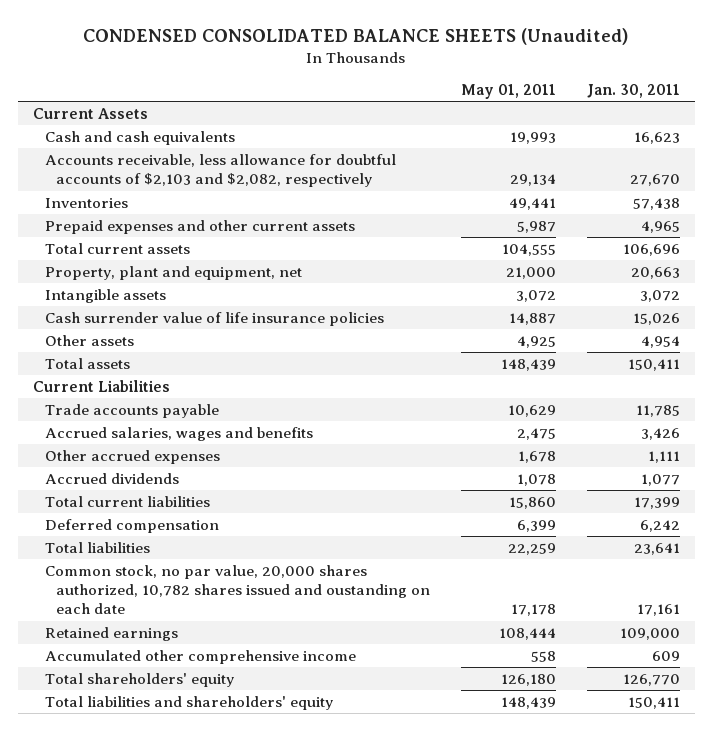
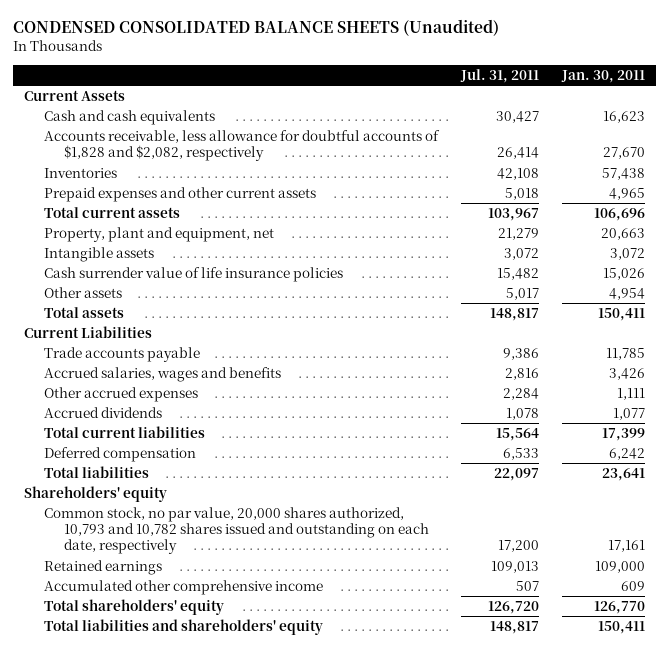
[461,83,557,99] May 01, 2011 -> none
none -> [459,68,539,83] Jul. 31, 2011
[44,154,396,188] Accounts receivable, less allowance for doubtful accounts of $2,103 and $2,082, respectively -> [43,130,440,162] Accounts receivable, less allowance for doubtful accounts of $1,828 and $2,082, respectively
none -> [24,486,168,503] Shareholders' equity
[44,565,431,615] Common stock, no par value, 20,000 shares authorized, 10,782 shares issued and oustanding on each date -> [43,507,429,555] Common stock, no par value, 20,000 shares authorized, 10,793 and 10,782 shares issued and outstanding on each date, respectively

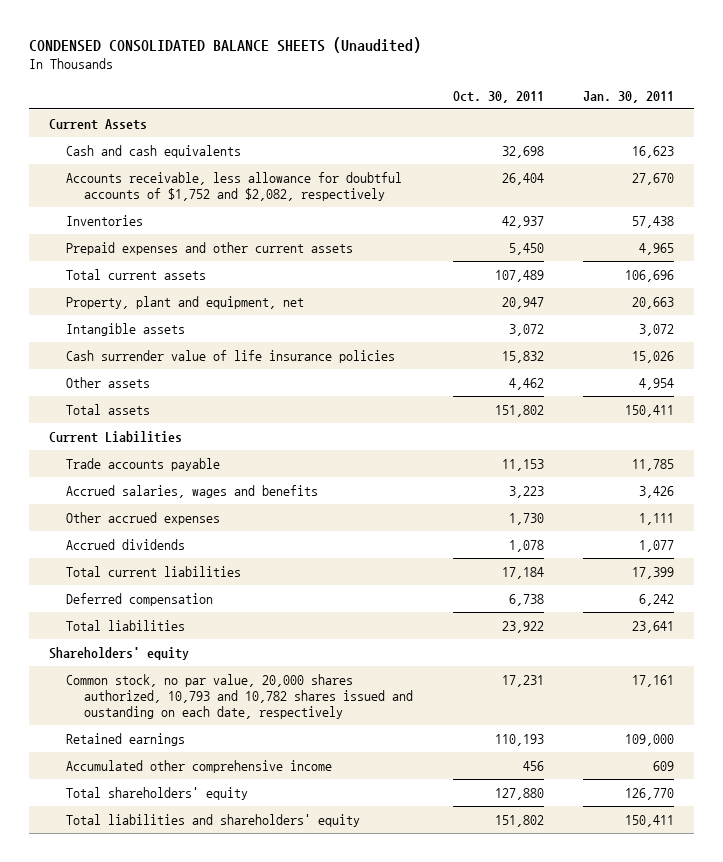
[459,68,539,83] Jul. 31, 2011 -> none
none -> [452,90,544,103] Oct. 30, 2011
[43,130,440,162] Accounts receivable, less allowance for doubtful accounts of $1,828 and $2,082, respectively -> [66,171,403,201] Accounts receivable, less allowance for doubtful accounts of $1,752 and $2,082, respectively
[43,507,429,555] Common stock, no par value, 20,000 shares authorized, 10,793 and 10,782 shares issued and outstanding on each date, respectively -> [66,673,413,720] Common stock, no par value, 20,000 shares authorized, 10,793 and 10,782 shares issued and oustanding on each date, respectively

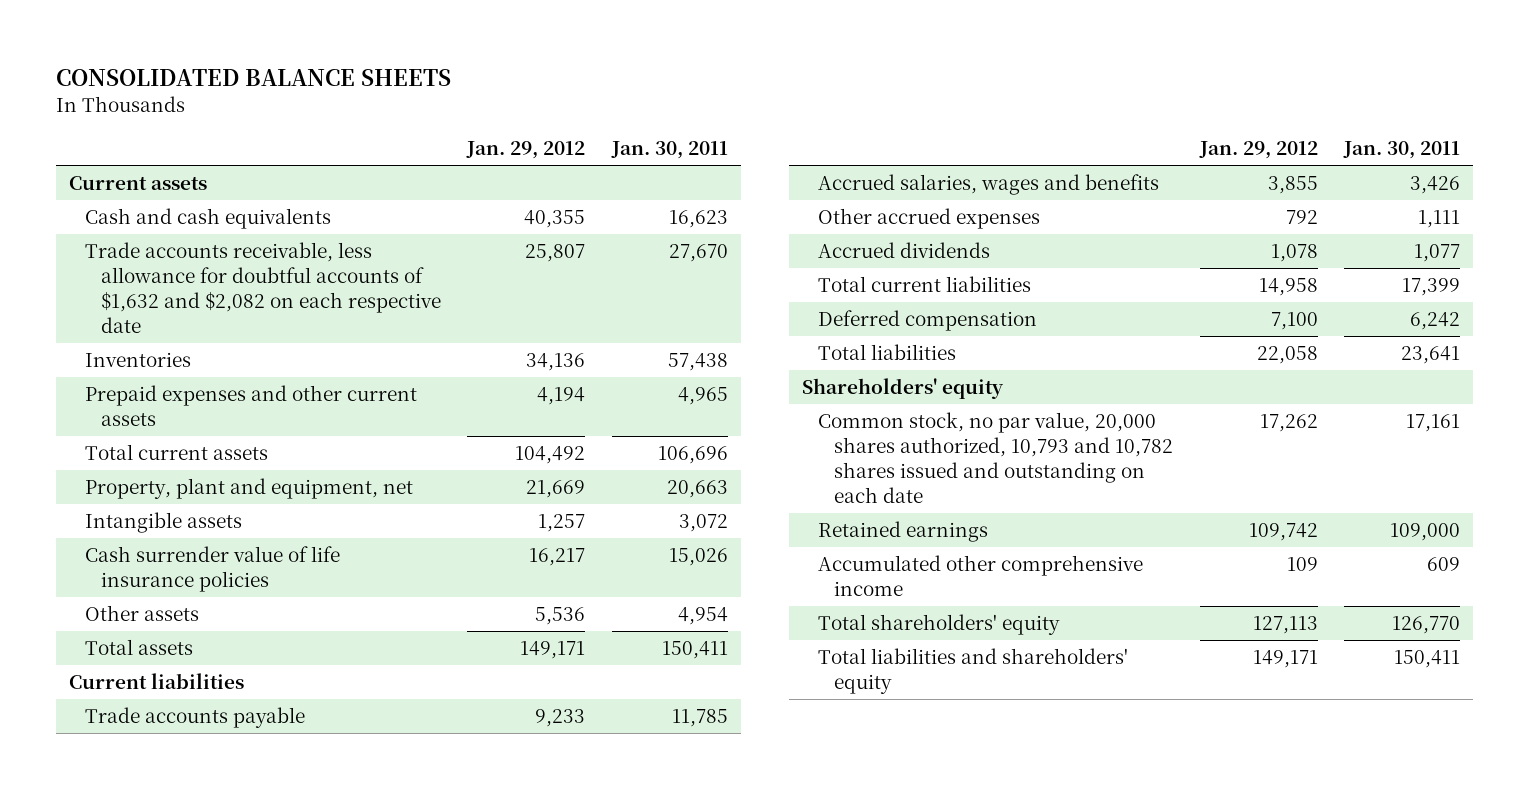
[29,37,422,54] CONDENSED CONSOLIDATED BALANCE SHEETS (Unaudited) -> [56,69,452,87] CONSOLIDATED BALANCE SHEETS
[452,90,544,103] Oct. 30, 2011 -> none
none -> [466,141,586,160] Jan. 29, 2012
[49,118,148,130] Current Assets -> [69,175,208,190] Current assets
[66,171,403,201] Accounts receivable, less allowance for doubtful accounts of $1,752 and $2,082, respectively -> [85,241,442,333] Trade accounts receivable, less allowance for doubtful accounts of $1,632 and $2,082 on each respective date
[49,430,183,443] Current Liabilities -> [69,672,245,689] Current liabilities
[66,673,413,720] Common stock, no par value, 20,000 shares authorized, 10,793 and 10,782 shares issued and oustanding on each date, respectively -> [817,411,1173,503] Common stock, no par value, 20,000 shares authorized, 10,793 and 10,782 shares issued and outstanding on each date

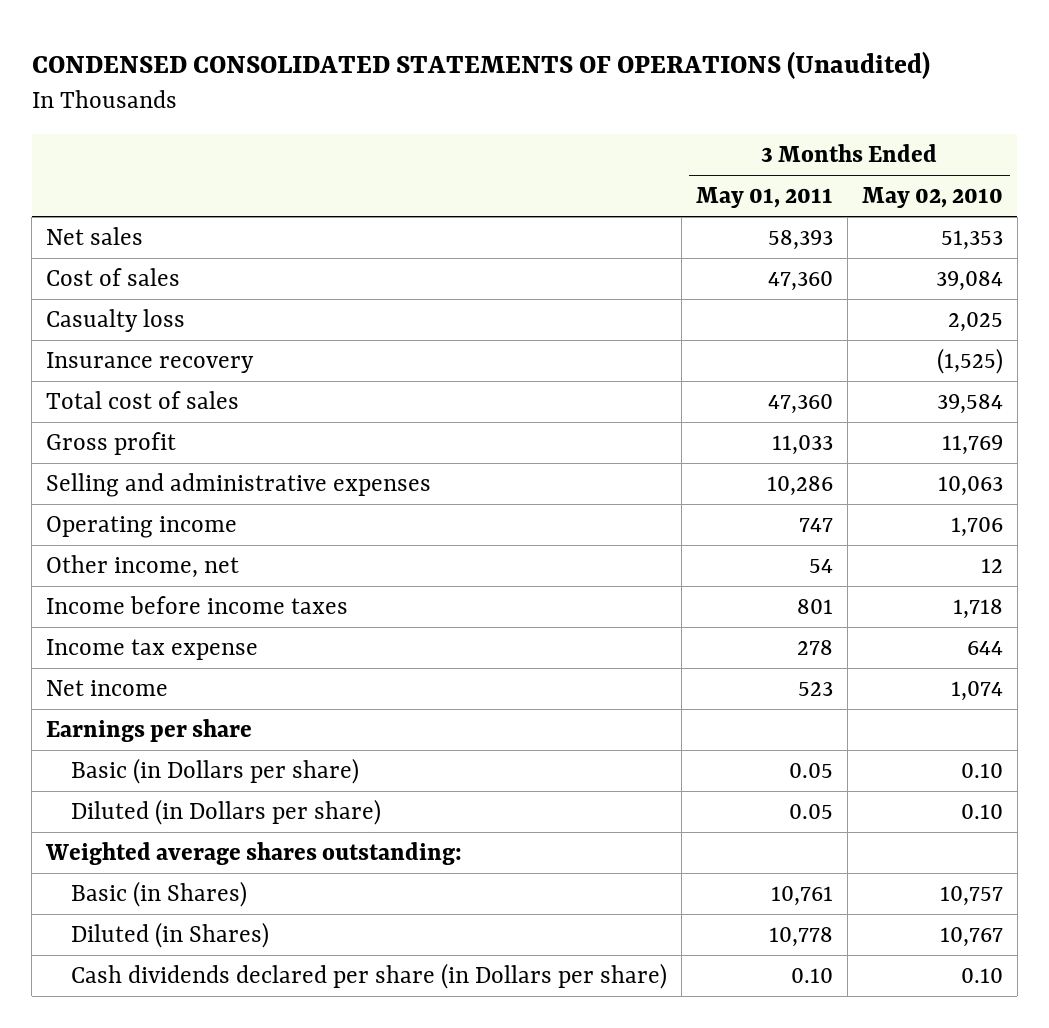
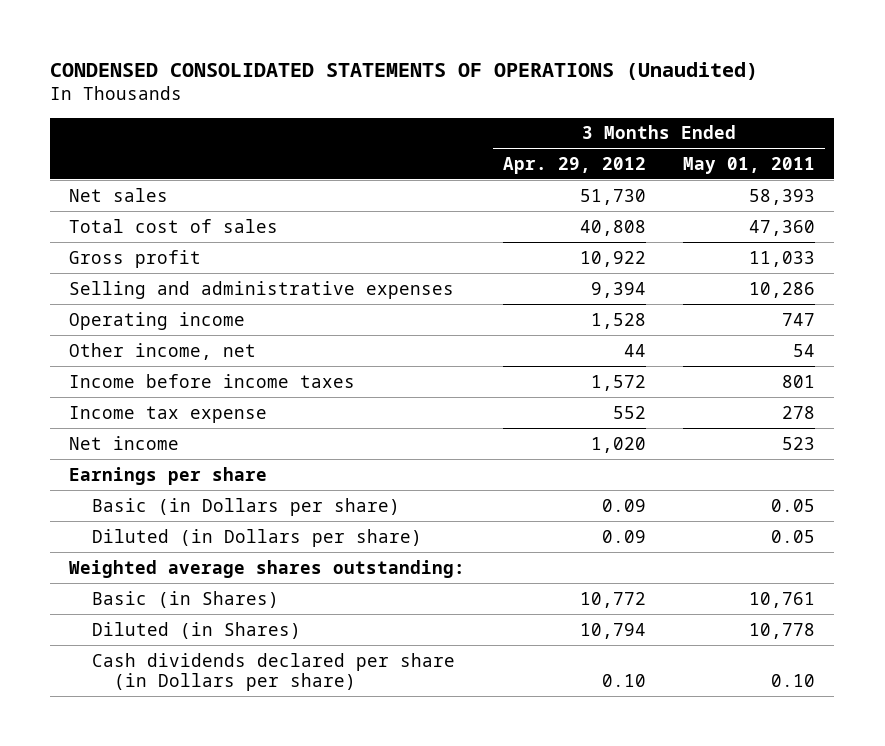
[861,187,1003,209] May 02, 2010 -> none
none -> [502,156,646,174] Apr. 29, 2012
[46,267,181,286] Cost of sales -> none
[46,308,186,332] Casualty loss -> none
[46,351,255,373] Insurance recovery -> none

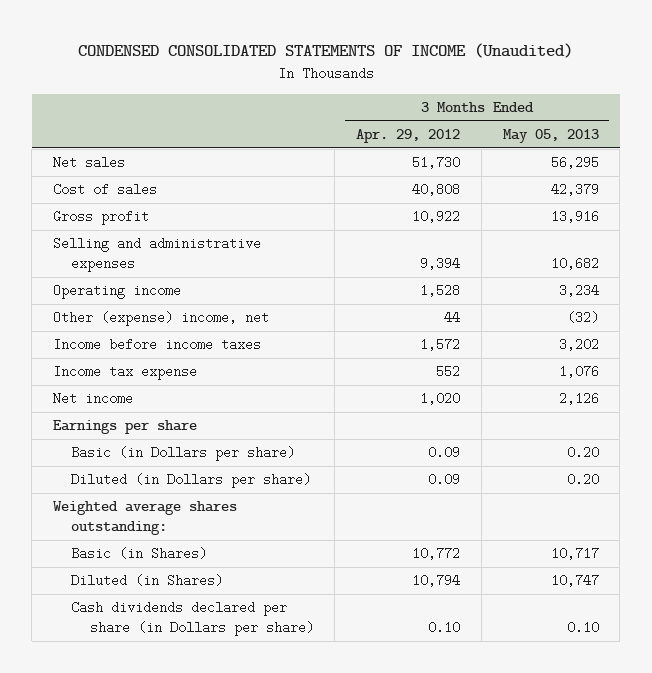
[50,62,759,81] CONDENSED CONSOLIDATED STATEMENTS OF OPERATIONS (Unaudited) -> [77,43,573,59] CONDENSED CONSOLIDATED STATEMENTS OF INCOME (Unaudited)
[683,156,816,174] May 01, 2011 -> none
none -> [502,129,599,144] May 05, 2013
[69,218,279,233] Total cost of sales -> [53,183,158,197] Cost of sales
[69,342,257,360] Other income, net -> [53,311,270,327] Other (expense) income, net

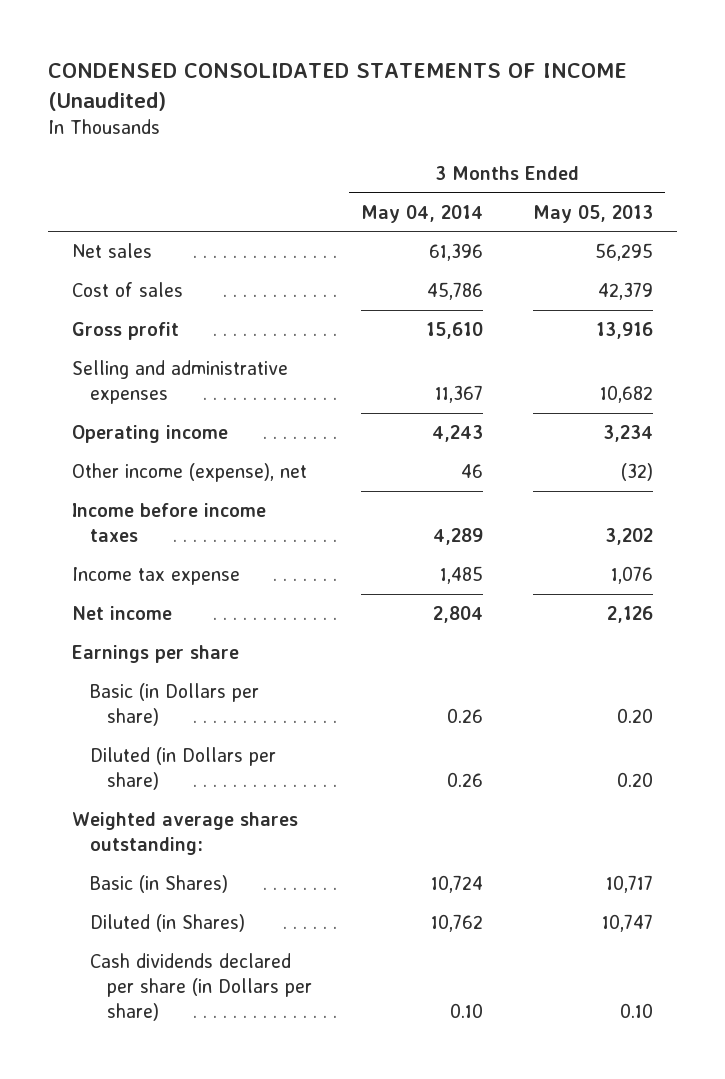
[356,129,461,144] Apr. 29, 2012 -> none
none -> [361,204,484,223] May 04, 2014
[53,311,270,327] Other (expense) income, net -> [72,463,308,483] Other income (expense), net

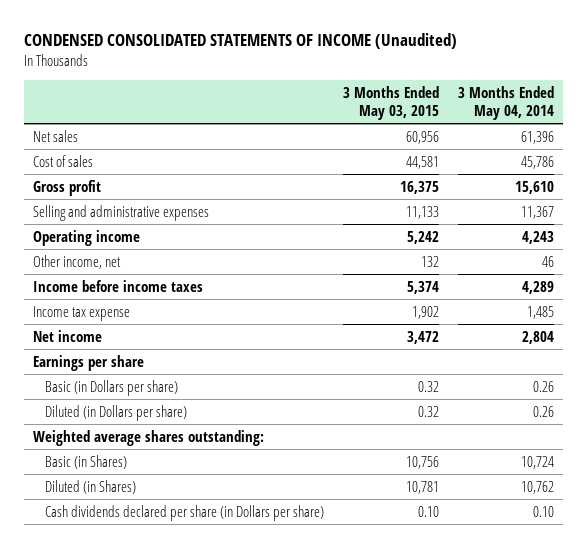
[532,204,653,223] May 05, 2013 -> none
none -> [342,85,439,120] 3 Months Ended May 03, 2015
[72,463,308,483] Other income (expense), net -> [33,254,122,269] Other income, net

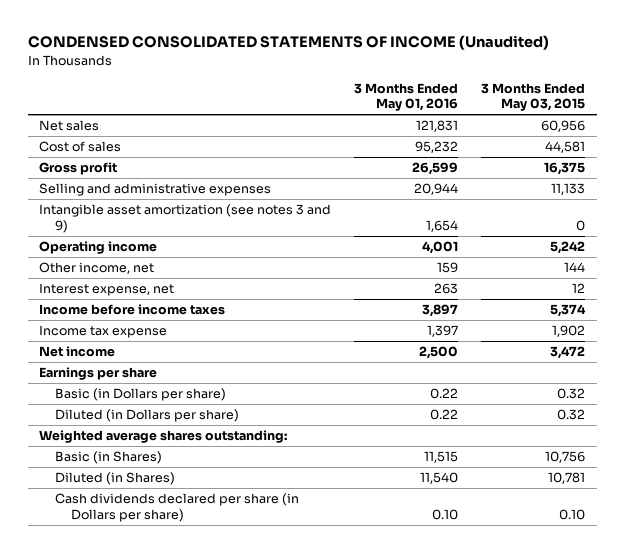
[457,85,554,120] 3 Months Ended May 04, 2014 -> none
none -> [354,82,459,111] 3 Months Ended May 01, 2016
none -> [39,204,332,233] Intangible asset amortization (see notes 3 and 9)
[420,255,439,267] 132 -> [564,262,586,273] 144
none -> [39,283,175,297] Interest expense, net

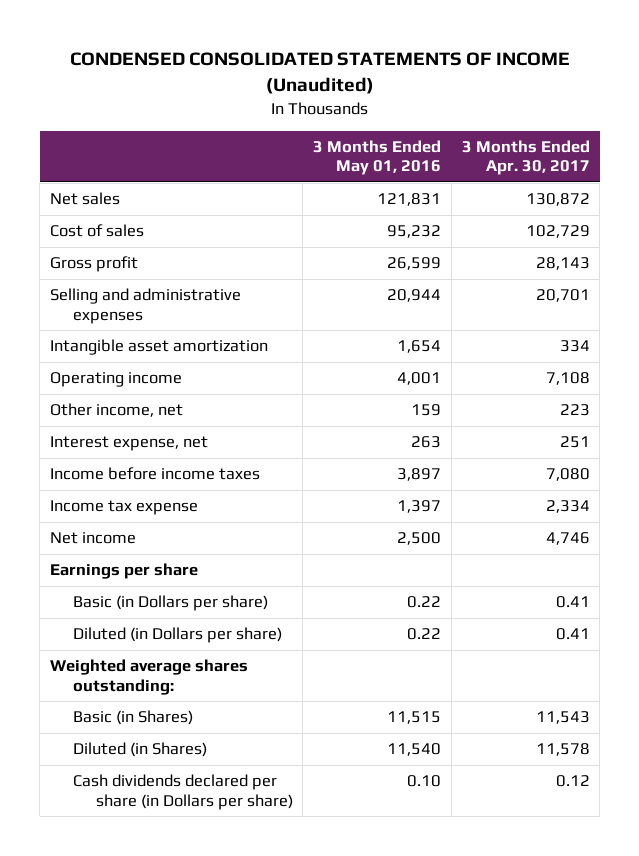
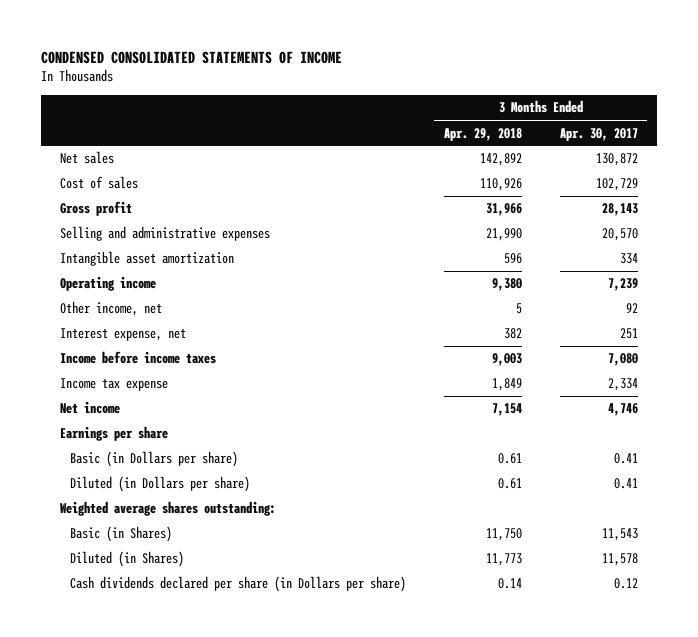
[69,52,570,95] CONDENSED CONSOLIDATED STATEMENTS OF INCOME (Unaudited) -> [41,50,343,64] CONDENSED CONSOLIDATED STATEMENTS OF INCOME
[313,140,442,176] 3 Months Ended May 01, 2016 -> none
none -> [443,127,522,141] Apr. 29, 2018
[535,289,590,303] 20,701 -> [601,228,638,242] 20,570
[545,372,590,386] 7,108 -> [607,278,638,292] 7,239
[559,404,590,417] 223 -> [625,303,638,314] 92

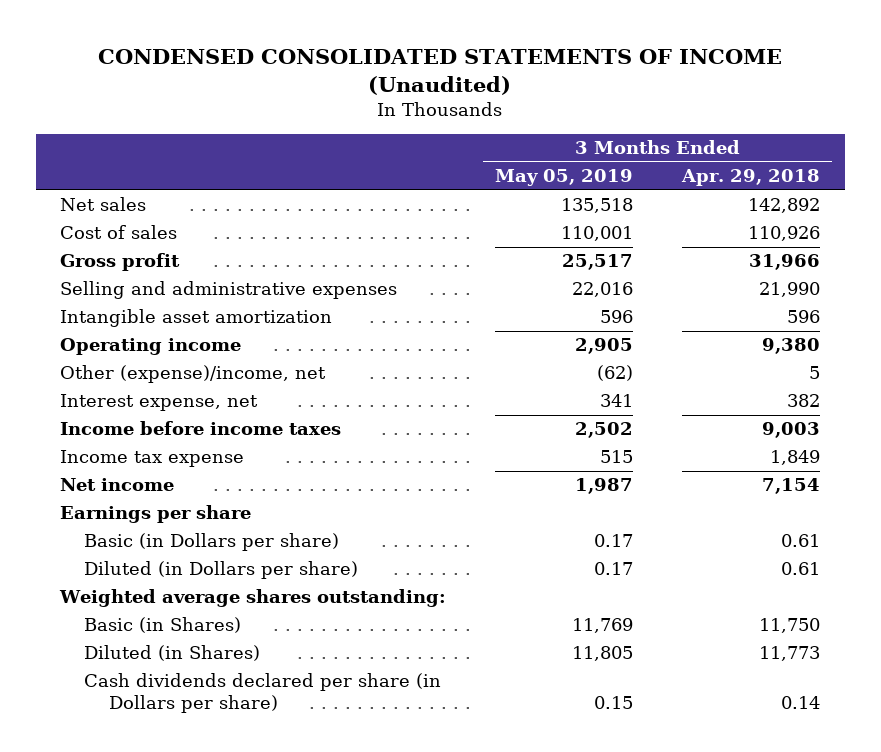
[41,50,343,64] CONDENSED CONSOLIDATED STATEMENTS OF INCOME -> [98,48,783,95] CONDENSED CONSOLIDATED STATEMENTS OF INCOME (Unaudited)
[559,127,638,141] Apr. 30, 2017 -> none
none -> [495,169,634,187] May 05, 2019
[60,301,163,317] Other income, net -> [60,365,327,384] Other (expense)/income, net

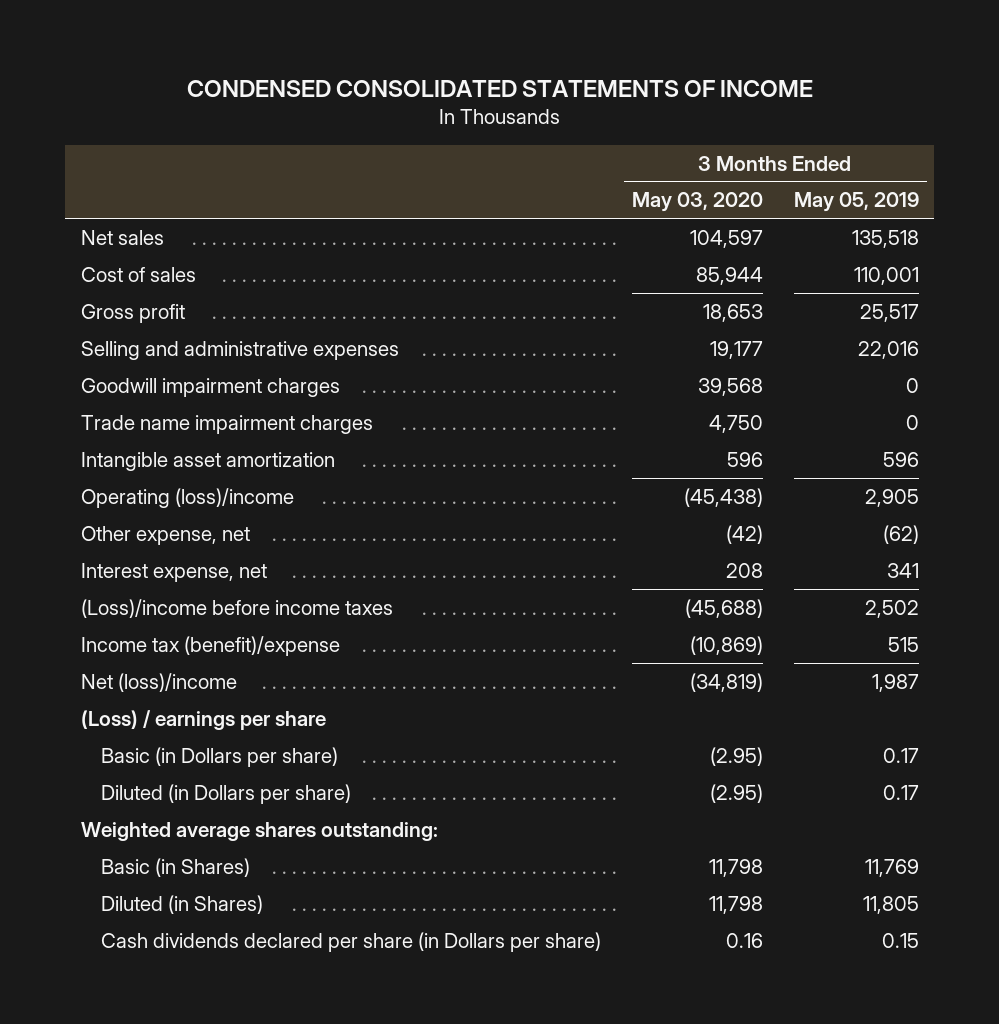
[98,48,783,95] CONDENSED CONSOLIDATED STATEMENTS OF INCOME (Unaudited) -> [186,79,813,97] CONDENSED CONSOLIDATED STATEMENTS OF INCOME
[681,169,821,187] Apr. 29, 2018 -> none
none -> [632,192,764,213] May 03, 2020
none -> [80,377,340,397] Goodwill impairment charges
none -> [80,414,373,434] Trade name impairment charges
[60,338,242,356] Operating income -> [80,487,294,508] Operating (loss)/income
[60,365,327,384] Other (expense)/income, net -> [80,525,250,545] Other expense, net
[60,421,342,436] Income before income taxes -> [80,598,393,618] (Loss)/income before income taxes
[60,450,245,468] Income tax expense -> [80,635,340,656] Income tax (benefit)/expense
[60,478,175,492] Net income -> [80,672,237,692] Net (loss)/income
[60,505,252,524] Earnings per share -> [80,709,326,730] (Loss) / earnings per share

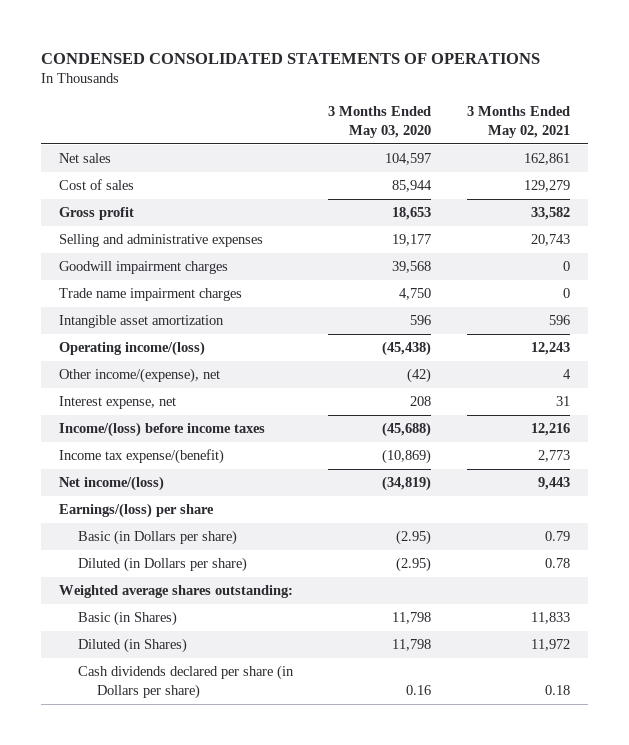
[186,79,813,97] CONDENSED CONSOLIDATED STATEMENTS OF INCOME -> [41,52,541,64] CONDENSED CONSOLIDATED STATEMENTS OF OPERATIONS
[793,192,919,213] May 05, 2019 -> none
none -> [466,106,570,138] 3 Months Ended May 02, 2021
[80,487,294,508] Operating (loss)/income -> [58,341,205,357] Operating income/(loss)
[80,525,250,545] Other expense, net -> [58,368,220,384] Other income/(expense), net
[80,598,393,618] (Loss)/income before income taxes -> [58,422,265,438] Income/(loss) before income taxes
[80,635,340,656] Income tax (benefit)/expense -> [58,449,224,465] Income tax expense/(benefit)
[80,672,237,692] Net (loss)/income -> [58,476,164,492] Net income/(loss)
[80,709,326,730] (Loss) / earnings per share -> [58,503,214,519] Earnings/(loss) per share

